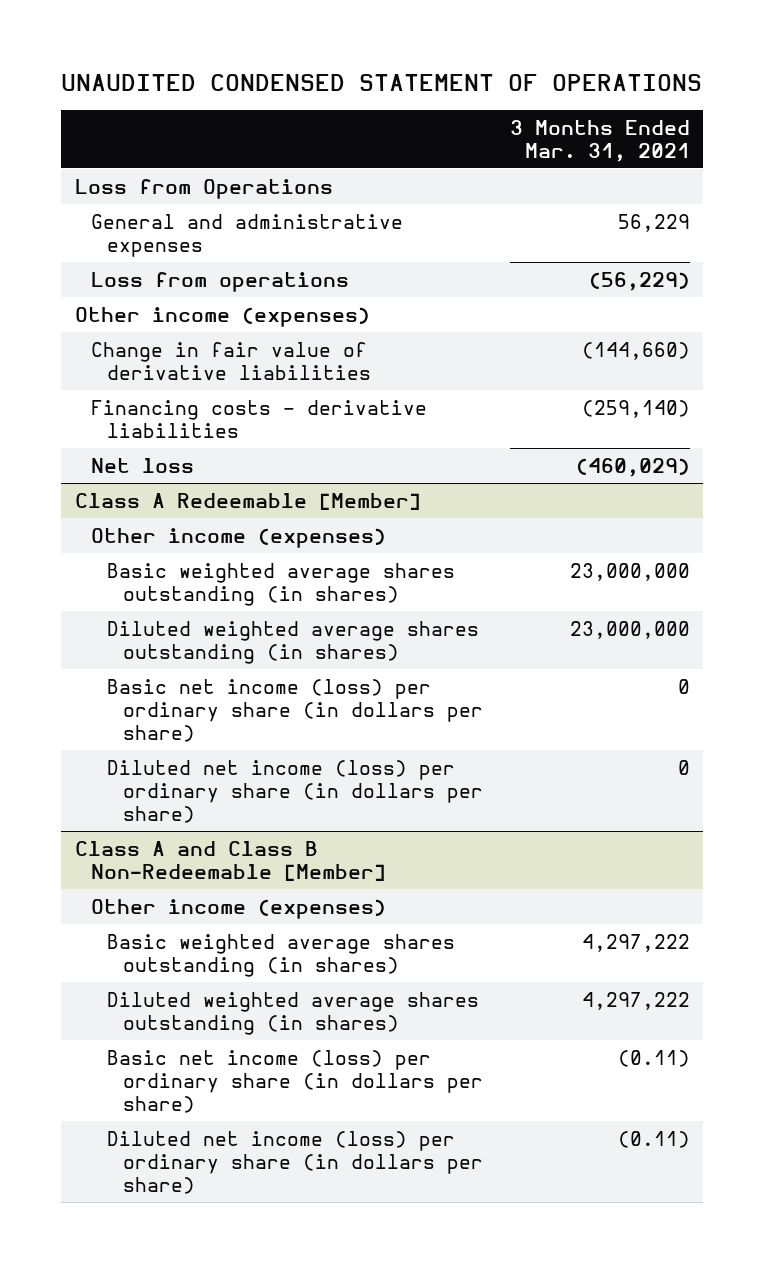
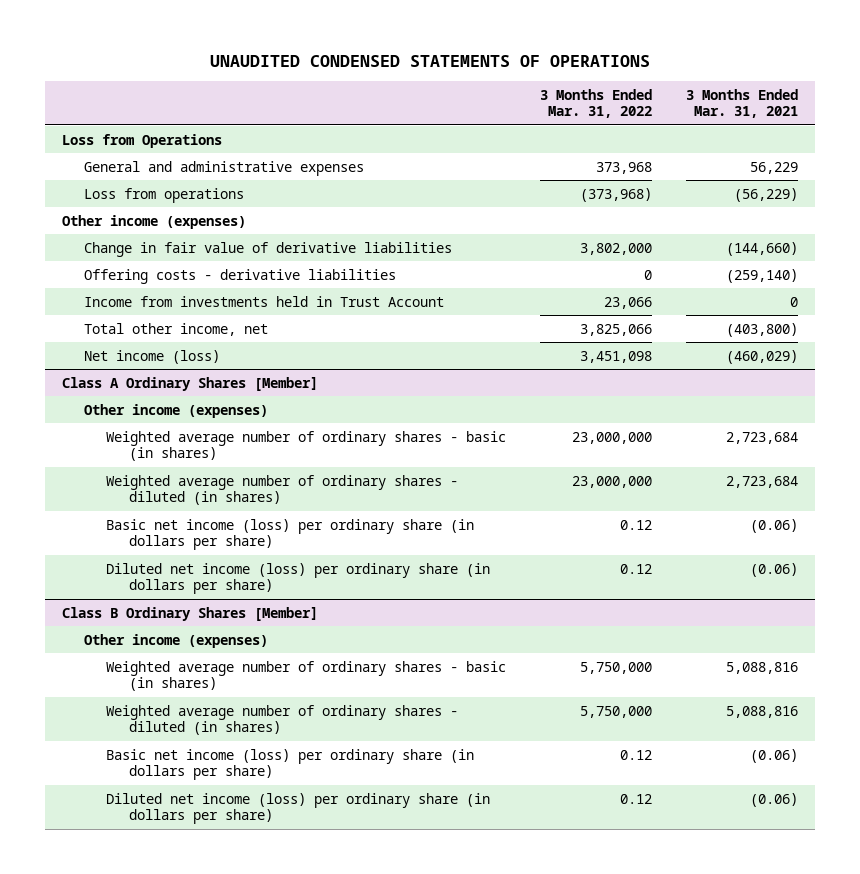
[61,74,703,92] UNAUDITED CONDENSED STATEMENT OF OPERATIONS -> [209,54,650,67] UNAUDITED CONDENSED STATEMENTS OF OPERATIONS
none -> [540,88,653,119] 3 Months Ended Mar. 31, 2022
[90,399,427,438] Financing costs - derivative liabilities -> [84,268,397,284] Offering costs - derivative liabilities
none -> [84,295,445,307] Income from investments held in Trust Account
none -> [84,322,269,336] Total other income, net
[90,457,194,473] Net loss -> [84,349,221,364] Net income (loss)
[74,492,421,510] Class A Redeemable [Member] -> [61,376,318,391] Class A Ordinary Shares [Member]
[74,840,386,881] Class A and Class B Non-Redeemable [Member] -> none
[107,562,456,606] Basic weighted average shares outstanding (in shares) -> [106,430,507,462] Weighted average number of ordinary shares - basic (in shares)
[569,562,690,581] 23,000,000 -> [726,431,799,444] 2,723,684
[107,620,480,664] Diluted weighted average shares outstanding (in shares) -> [106,474,459,506] Weighted average number of ordinary shares - diluted (in shares)
[569,620,690,639] 23,000,000 -> [726,475,799,488] 2,723,684
[677,678,690,694] 0 -> [750,518,799,533] (0.06)
[677,759,690,775] 0 -> [750,562,799,577] (0.06)
none -> [61,606,318,621] Class B Ordinary Shares [Member]
[107,933,456,977] Basic weighted average shares outstanding (in shares) -> [106,660,507,692] Weighted average number of ordinary shares - basic (in shares)
[581,933,690,952] 4,297,222 -> [726,661,799,674] 5,088,816
[107,991,480,1035] Diluted weighted average shares outstanding (in shares) -> [106,704,459,736] Weighted average number of ordinary shares - diluted (in shares)
[581,991,690,1010] 4,297,222 -> [726,705,799,718] 5,088,816
[617,1049,690,1067] (0.11) -> [750,748,799,763] (0.06)
[617,1130,690,1148] (0.11) -> [750,792,799,807] (0.06)

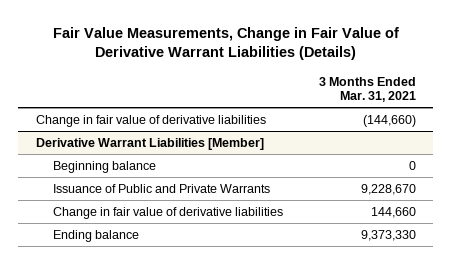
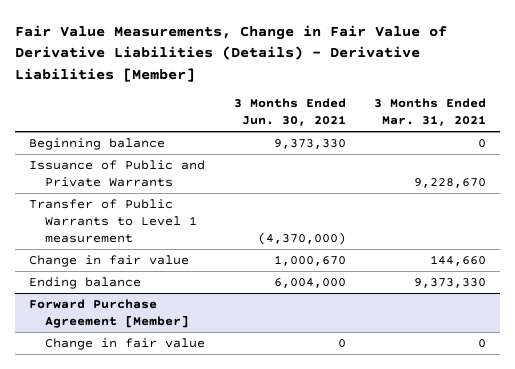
[52,26,399,61] Fair Value Measurements, Change in Fair Value of Derivative Warrant Liabilities (Details) -> [15,25,448,82] Fair Value Measurements, Change in Fair Value of Derivative Liabilities (Details) - Derivative Liabilities [Member]
none -> [233,98,346,127] 3 Months Ended Jun. 30, 2021
[36,114,267,127] Change in fair value of derivative liabilities -> none
[36,137,265,150] Derivative Warrant Liabilities [Member] -> none
none -> [29,199,197,243] Transfer of Public Warrants to Level 1 measurement
[52,206,283,219] Change in fair value of derivative liabilities -> [29,255,190,268] Change in fair value
none -> [29,299,189,328] Forward Purchase Agreement [Member]
none -> [44,338,205,351] Change in fair value

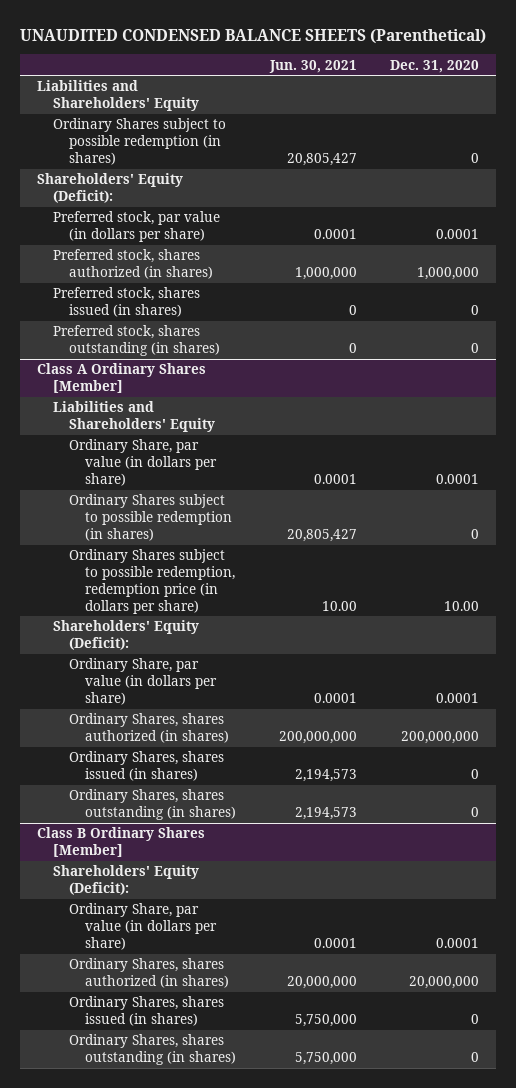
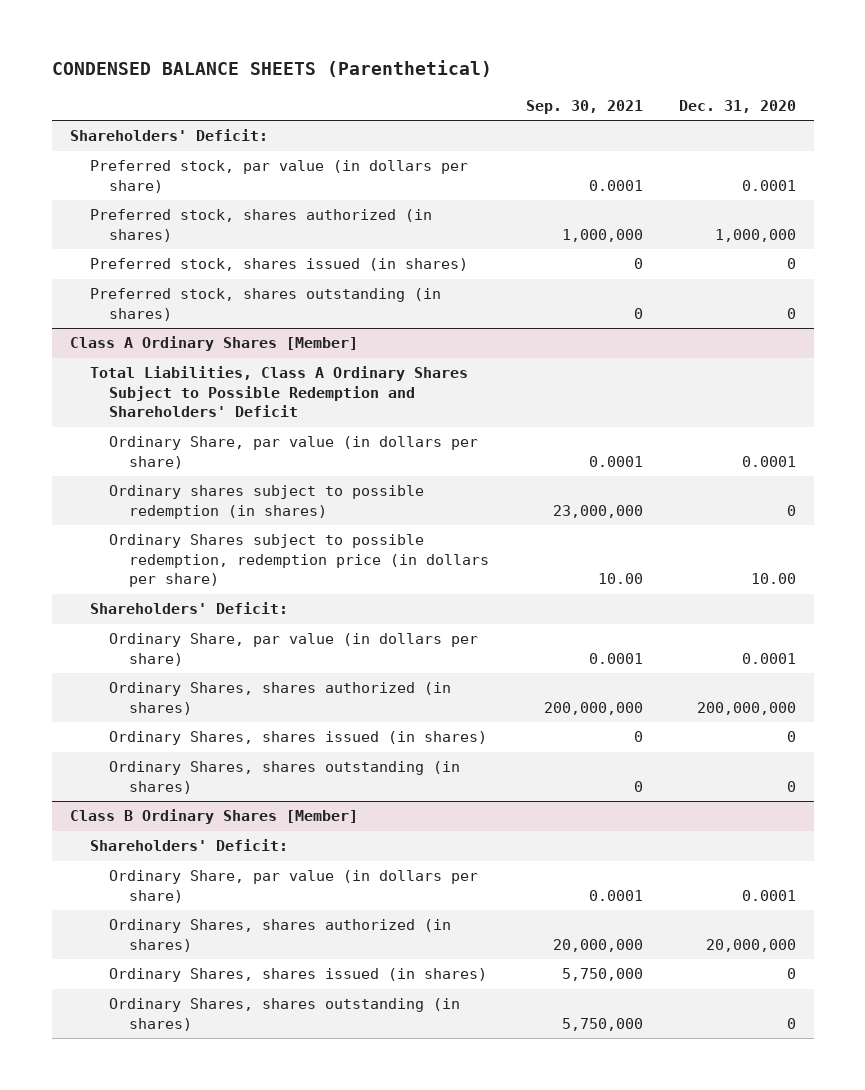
[20,28,487,44] UNAUDITED CONDENSED BALANCE SHEETS (Parenthetical) -> [51,60,492,78] CONDENSED BALANCE SHEETS (Parenthetical)
[268,59,357,73] Jun. 30, 2021 -> none
none -> [525,99,643,114] Sep. 30, 2021
[37,80,200,112] Liabilities and Shareholders' Equity -> none
[53,118,227,165] Ordinary Shares subject to possible redemption (in shares) -> none
[37,173,184,204] Shareholders' Equity (Deficit): -> [69,129,268,142] Shareholders' Deficit:
[53,401,216,433] Liabilities and Shareholders' Equity -> [89,366,468,418] Total Liabilities, Class A Ordinary Shares Subject to Possible Redemption and Shareholders' Deficit
[69,494,233,541] Ordinary Shares subject to possible redemption (in shares) -> [109,485,425,519] Ordinary shares subject to possible redemption (in shares)
[53,620,200,651] Shareholders' Equity (Deficit): -> [89,602,288,615] Shareholders' Deficit:
[53,865,200,896] Shareholders' Equity (Deficit): -> [89,839,288,852] Shareholders' Deficit:

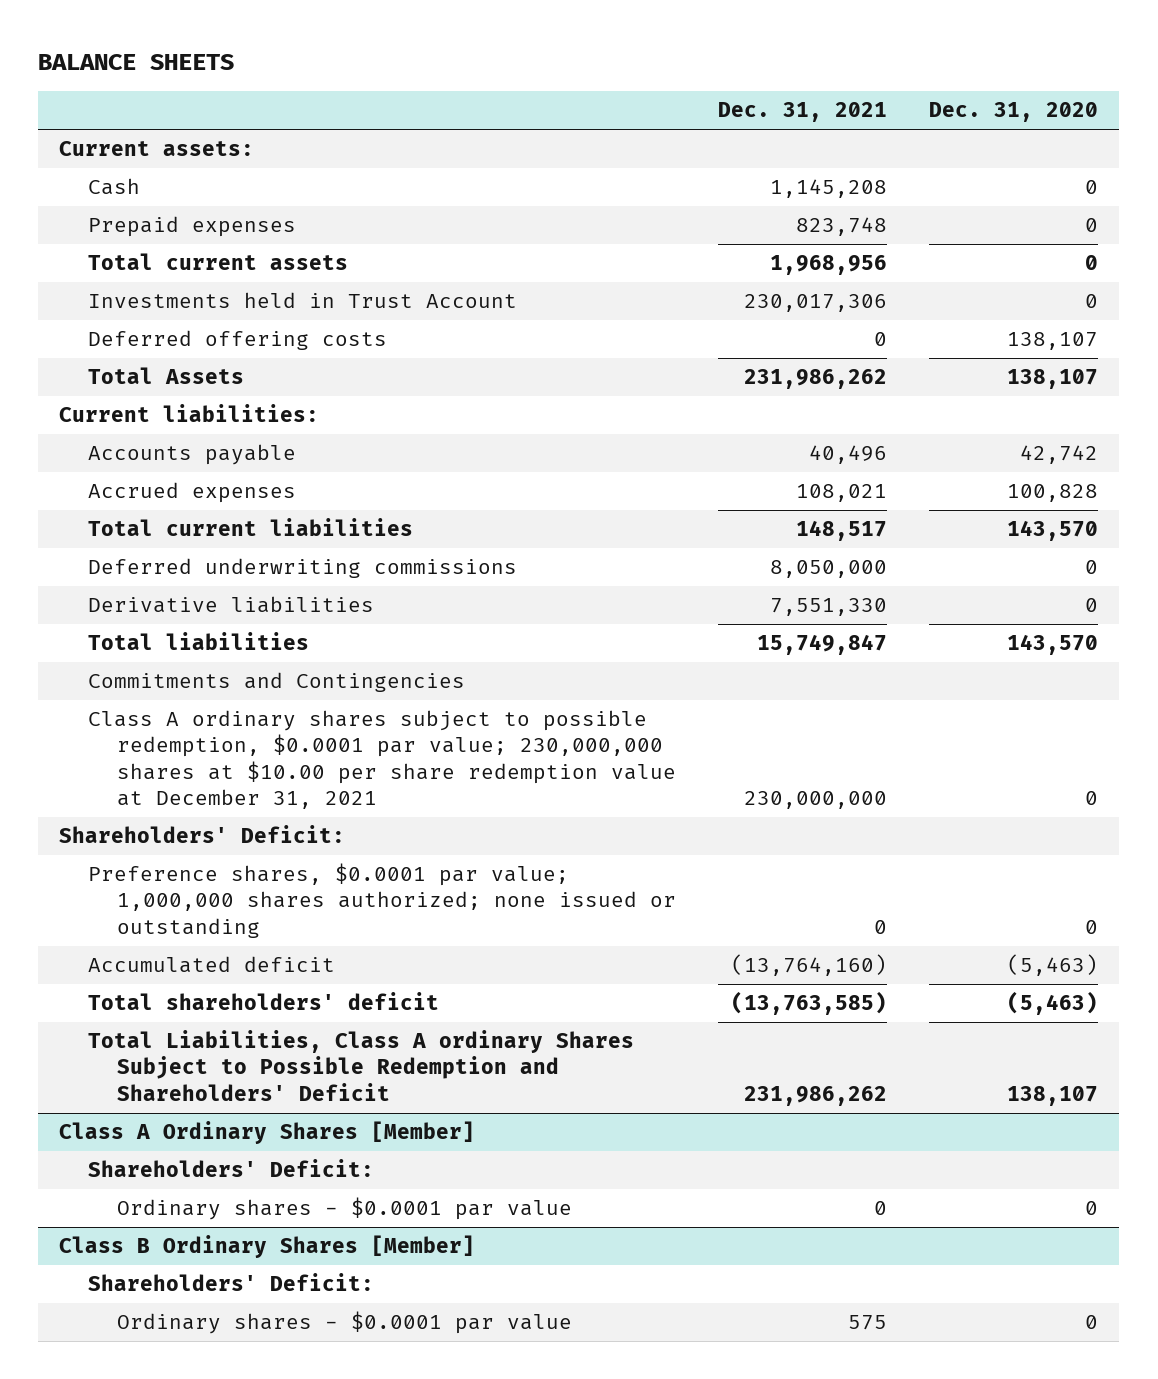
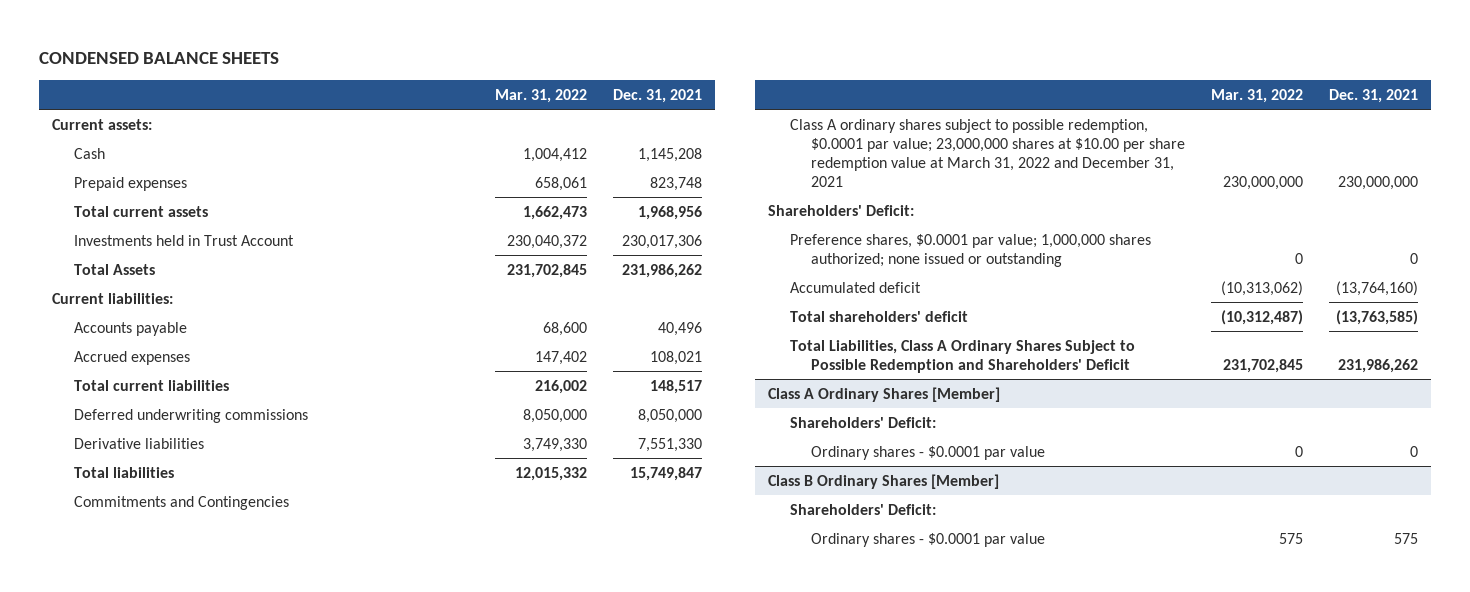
[38,54,235,71] BALANCE SHEETS -> [39,52,280,65] CONDENSED BALANCE SHEETS
[929,102,1099,123] Dec. 31, 2020 -> none
none -> [495,88,588,103] Mar. 31, 2022
[88,330,388,351] Deferred offering costs -> none
[88,710,677,809] Class A ordinary shares subject to possible redemption, $0.0001 par value; 230,000,000 shares at $10.00 per share redemption value at December 31, 2021 -> [789,118,1186,187] Class A ordinary shares subject to possible redemption, $0.0001 par value; 23,000,000 shares at $10.00 per share redemption value at March 31, 2022 and December 31, 2021
[88,1030,635,1101] Total Liabilities, Class A ordinary Shares Subject to Possible Redemption and Shareholders' Deficit -> [789,339,1135,373] Total Liabilities, Class A Ordinary Shares Subject to Possible Redemption and Shareholders' Deficit

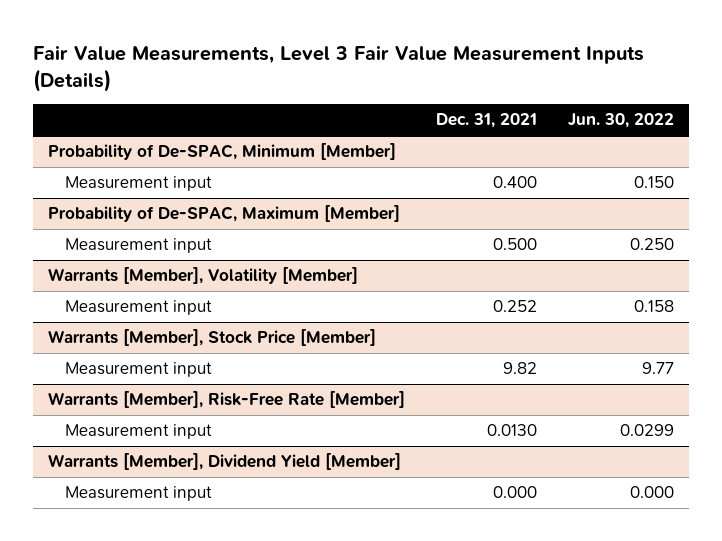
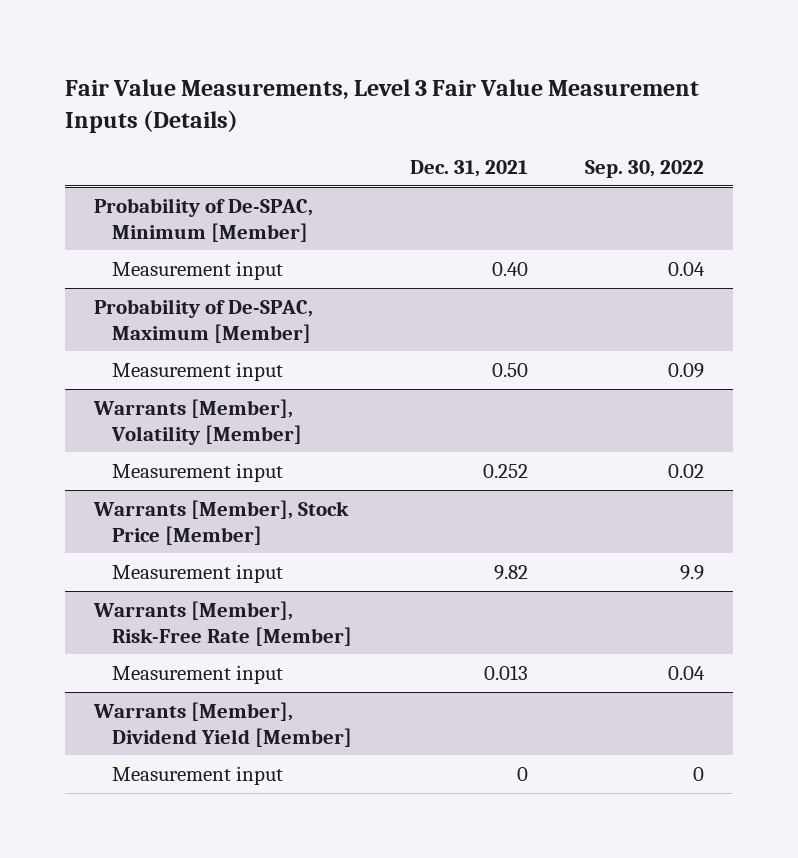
[567,113,674,129] Jun. 30, 2022 -> none
none -> [585,159,705,178] Sep. 30, 2022
[493,176,538,189] 0.400 -> [491,261,528,276] 0.40
[493,238,538,251] 0.500 -> [491,362,528,377] 0.50
[487,424,538,437] 0.0130 -> [483,664,528,680] 0.013
[493,486,538,499] 0.000 -> [516,766,528,781] 0

